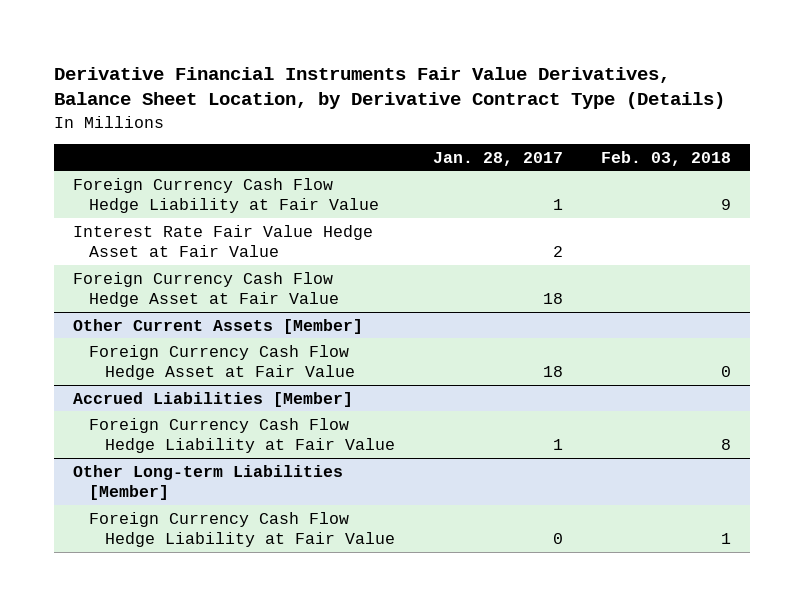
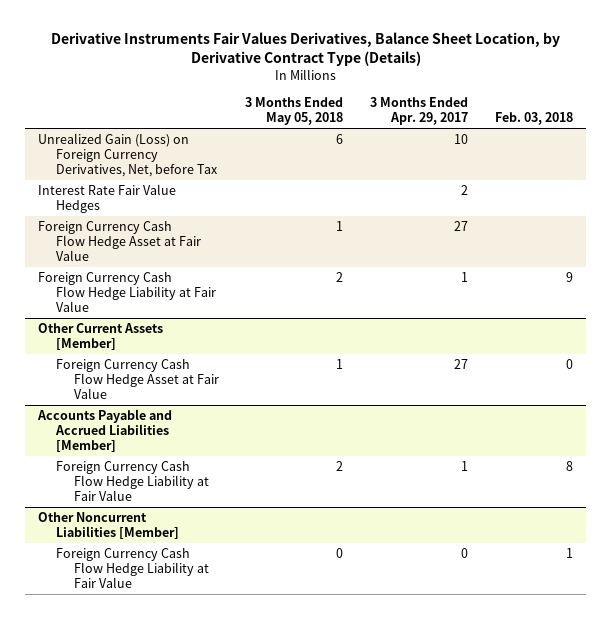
[54,66,726,110] Derivative Financial Instruments Fair Value Derivatives, Balance Sheet Location, by Derivative Contract Type (Details) -> [50,31,560,67] Derivative Instruments Fair Values Derivatives, Balance Sheet Location, by Derivative Contract Type (Details)
[433,151,564,166] Jan. 28, 2017 -> none
none -> [245,97,344,126] 3 Months Ended May 05, 2018
none -> [370,97,469,126] 3 Months Ended Apr. 29, 2017
none -> [38,133,218,177] Unrealized Gain (Loss) on Foreign Currency Derivatives, Net, before Tax
[73,224,374,257] Interest Rate Fair Value Hedge Asset at Fair Value -> [38,184,177,213] Interest Rate Fair Value Hedges
[73,177,380,213] Foreign Currency Cash Flow Hedge Liability at Fair Value -> [38,272,216,312] Foreign Currency Cash Flow Hedge Liability at Fair Value
[73,391,354,407] Accrued Liabilities [Member] -> [37,409,173,452] Accounts Payable and Accrued Liabilities [Member]
[73,464,344,500] Other Long-term Liabilities [Member] -> [38,512,179,539] Other Noncurrent Liabilities [Member]

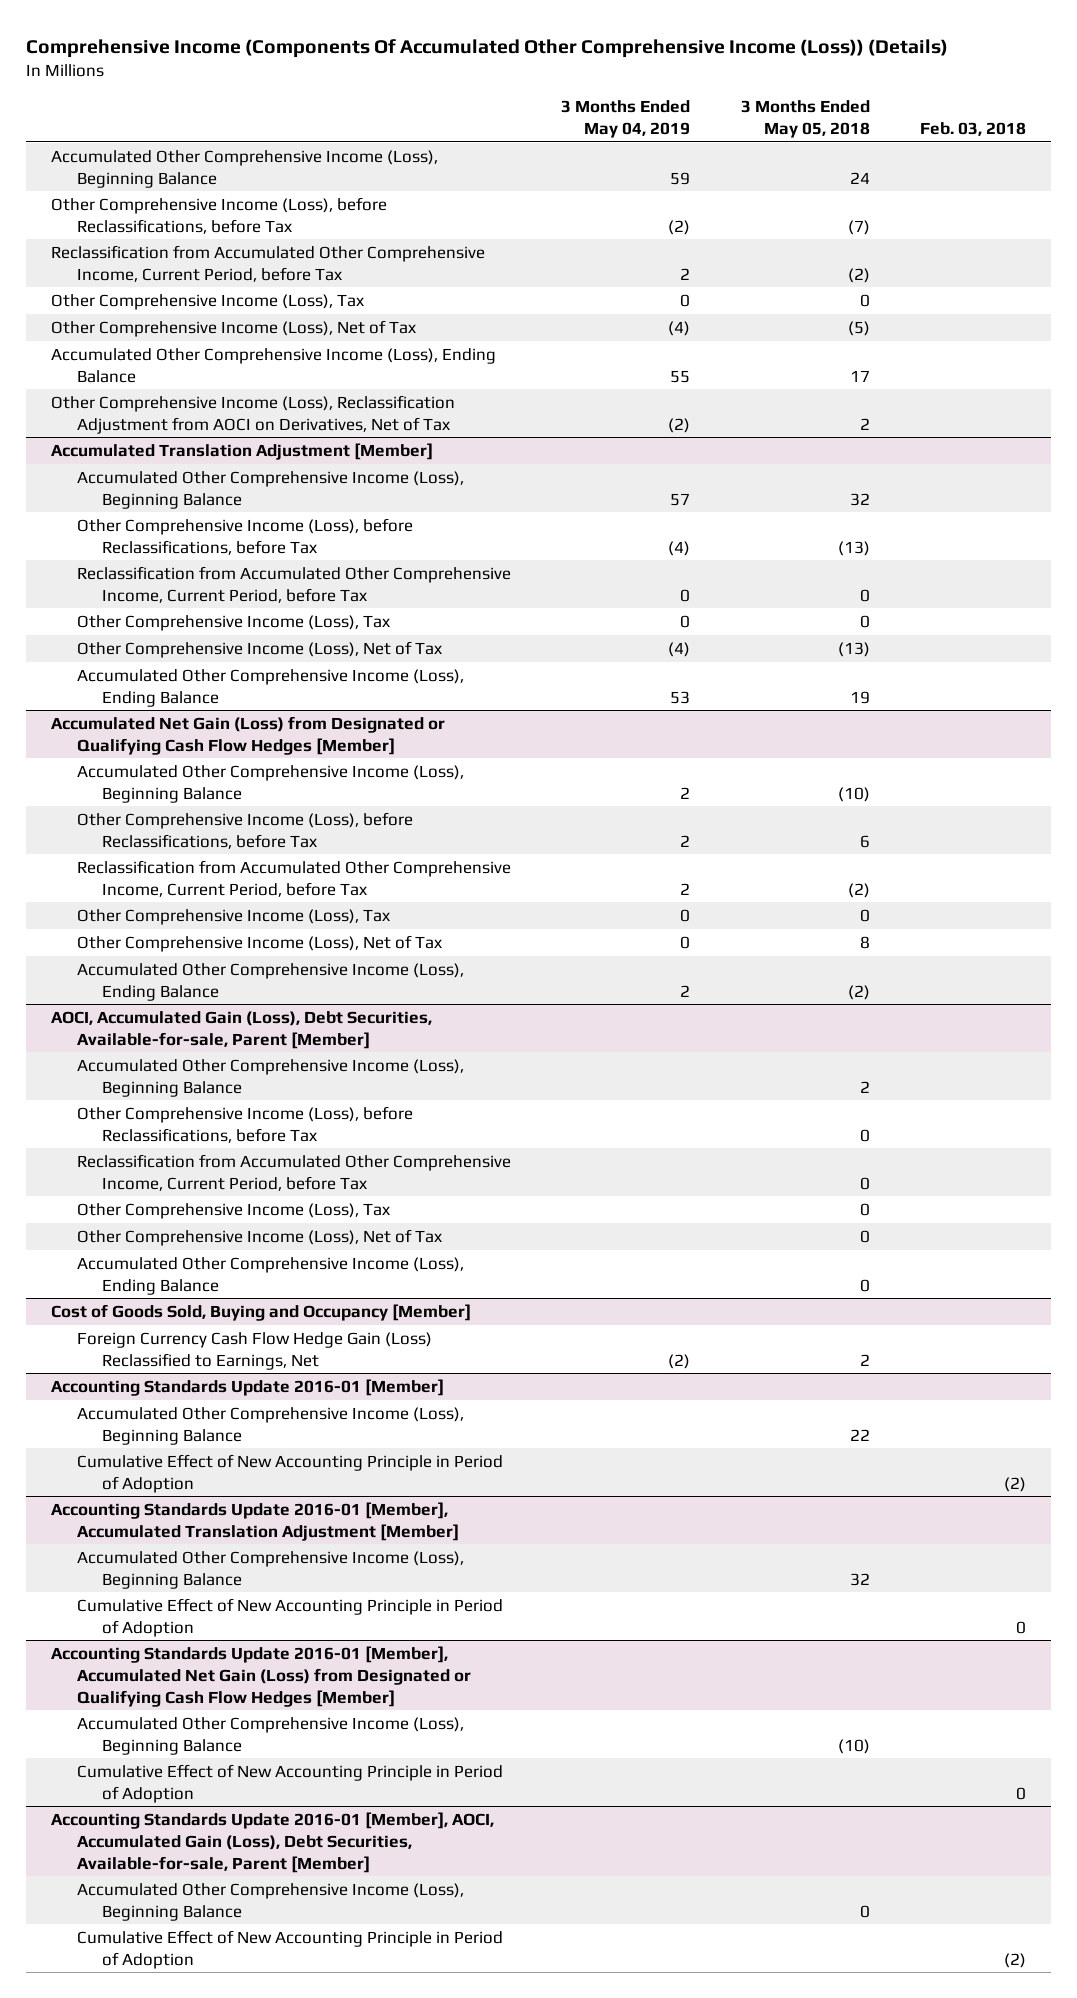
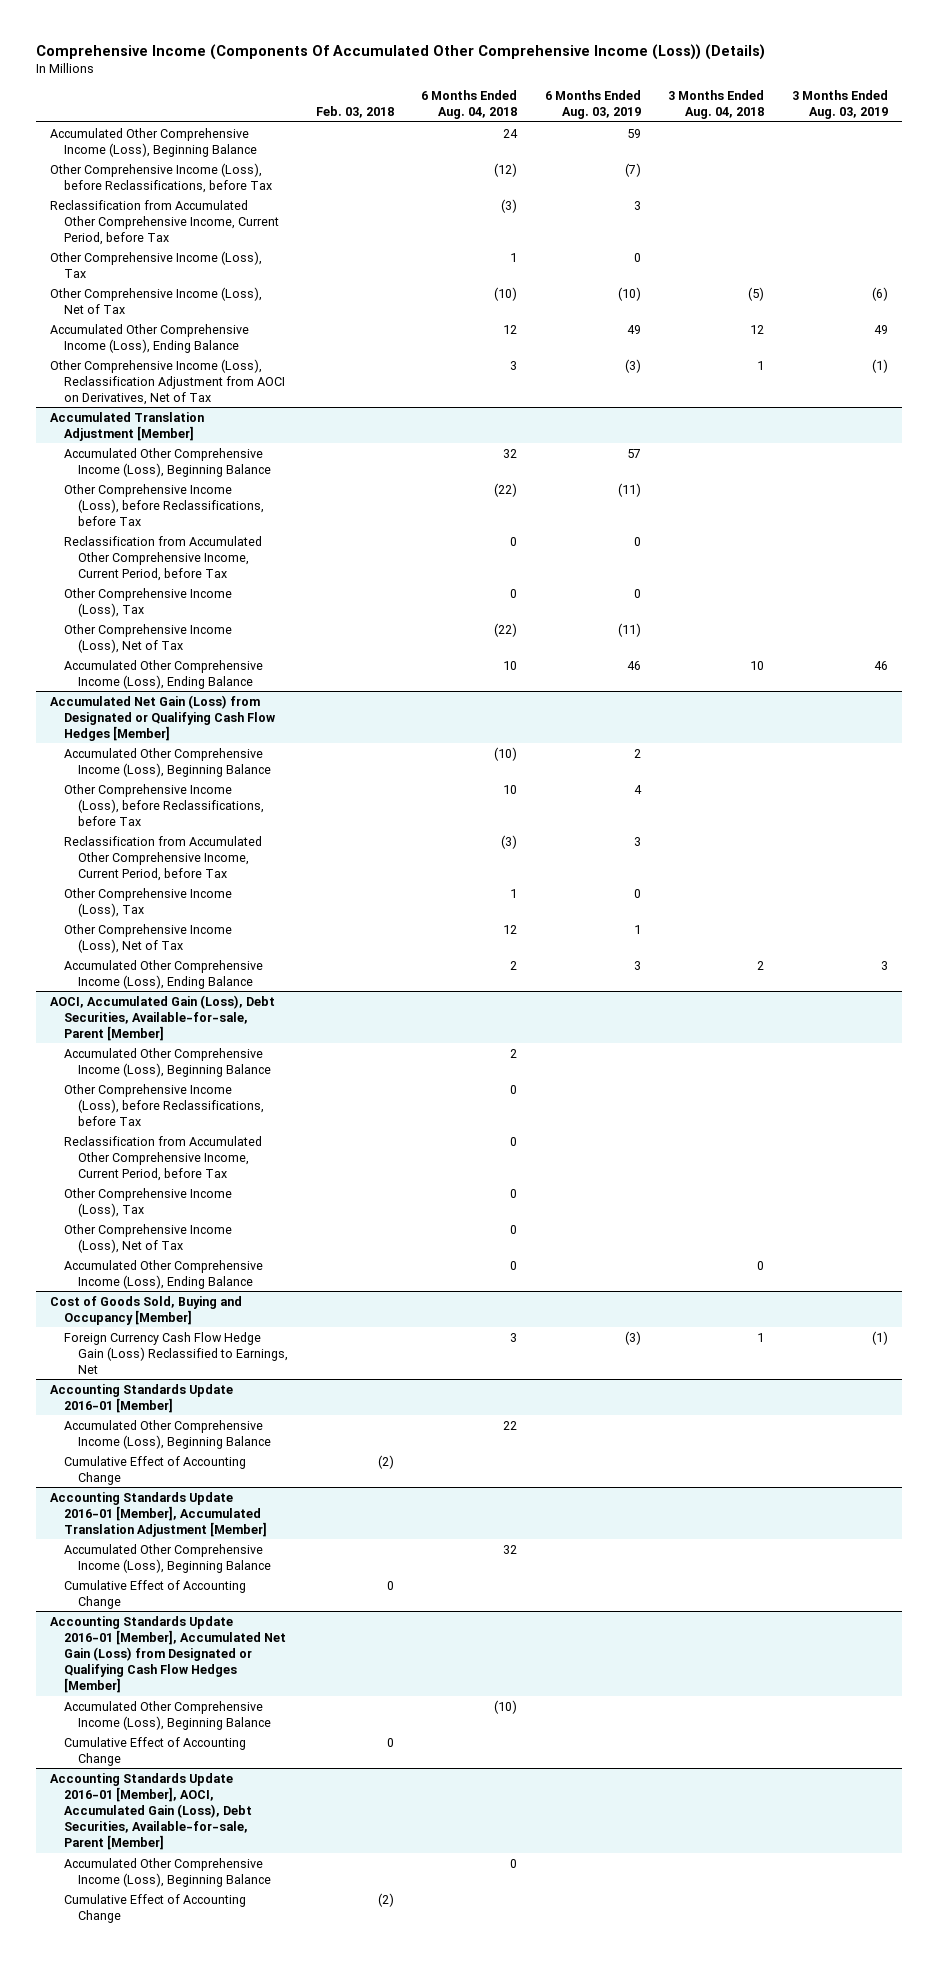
[561,99,691,138] 3 Months Ended May 04, 2019 -> none
[740,99,870,138] 3 Months Ended May 05, 2018 -> none
none -> [421,89,518,119] 6 Months Ended Aug. 04, 2018
none -> [544,89,641,119] 6 Months Ended Aug. 03, 2019
none -> [668,89,765,119] 3 Months Ended Aug. 04, 2018
none -> [791,89,888,119] 3 Months Ended Aug. 03, 2019
[76,1453,503,1493] Cumulative Effect of New Accounting Principle in Period of Adoption -> [64,1455,247,1485] Cumulative Effect of Accounting Change
[76,1597,503,1637] Cumulative Effect of New Accounting Principle in Period of Adoption -> [64,1579,247,1609] Cumulative Effect of Accounting Change
[76,1763,503,1803] Cumulative Effect of New Accounting Principle in Period of Adoption -> [64,1736,247,1766] Cumulative Effect of Accounting Change
[76,1929,503,1969] Cumulative Effect of New Accounting Principle in Period of Adoption -> [64,1893,247,1923] Cumulative Effect of Accounting Change

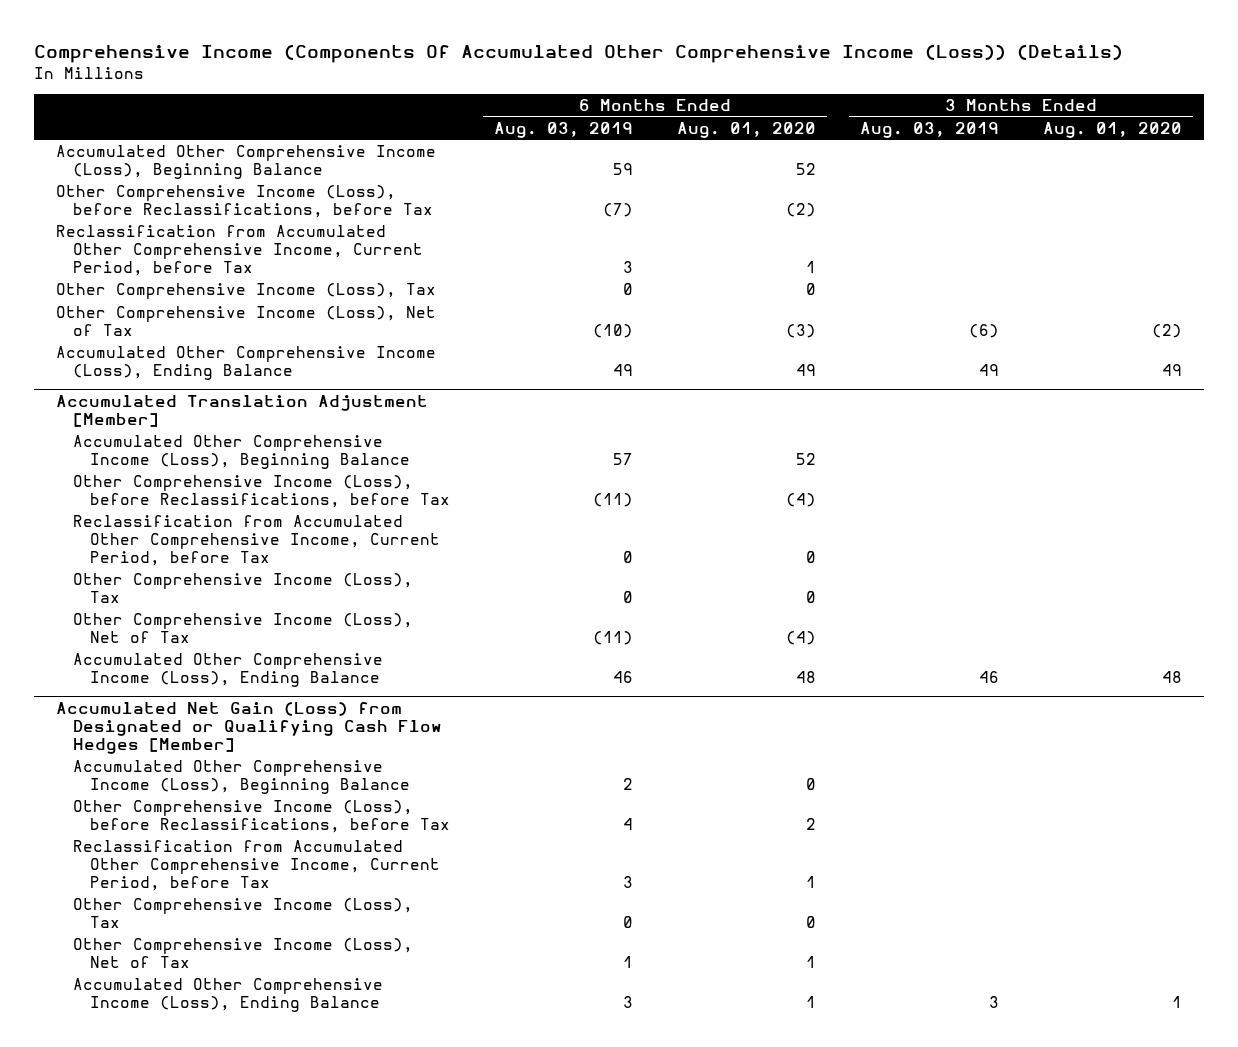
[315,105,394,118] Feb. 03, 2018 -> none
[421,89,518,119] 6 Months Ended Aug. 04, 2018 -> none
[668,89,765,119] 3 Months Ended Aug. 04, 2018 -> none
none -> [676,121,816,138] Aug. 01, 2020
none -> [1042,121,1182,138] Aug. 01, 2020
[49,358,286,405] Other Comprehensive Income (Loss), Reclassification Adjustment from AOCI on Derivatives, Net of Tax -> none
[49,994,275,1041] AOCI, Accumulated Gain (Loss), Debt Securities, Available-for-sale, Parent [Member] -> none
[64,1047,272,1077] Accumulated Other Comprehensive Income (Loss), Beginning Balance -> none
[64,1083,265,1126] Other Comprehensive Income (Loss), before Reclassifications, before Tax -> none
[64,1135,263,1181] Reclassification from Accumulated Other Comprehensive Income, Current Period, before Tax -> none
[64,1187,233,1217] Other Comprehensive Income (Loss), Tax -> none
[64,1223,233,1253] Other Comprehensive Income (Loss), Net of Tax -> none
[64,1259,264,1289] Accumulated Other Comprehensive Income (Loss), Ending Balance -> none
[49,1295,242,1325] Cost of Goods Sold, Buying and Occupancy [Member] -> none
[64,1331,289,1374] Foreign Currency Cash Flow Hedge Gain (Loss) Reclassified to Earnings, Net -> none
[49,1383,233,1413] Accounting Standards Update 2016-01 [Member] -> none
[64,1419,272,1449] Accumulated Other Comprehensive Income (Loss), Beginning Balance -> none
[64,1455,247,1485] Cumulative Effect of Accounting Change -> none
[49,1491,268,1537] Accounting Standards Update 2016-01 [Member], Accumulated Translation Adjustment [Member] -> none
[64,1543,272,1573] Accumulated Other Comprehensive Income (Loss), Beginning Balance -> none
[64,1579,247,1609] Cumulative Effect of Accounting Change -> none
[49,1615,287,1693] Accounting Standards Update 2016-01 [Member], Accumulated Net Gain (Loss) from Designated or Qualifying Cash Flow Hedges [Member] -> none
[64,1700,272,1730] Accumulated Other Comprehensive Income (Loss), Beginning Balance -> none
[64,1736,247,1766] Cumulative Effect of Accounting Change -> none
[49,1772,253,1850] Accounting Standards Update 2016-01 [Member], AOCI, Accumulated Gain (Loss), Debt Securities, Available-for-sale, Parent [Member] -> none
[64,1857,272,1887] Accumulated Other Comprehensive Income (Loss), Beginning Balance -> none
[64,1893,247,1923] Cumulative Effect of Accounting Change -> none

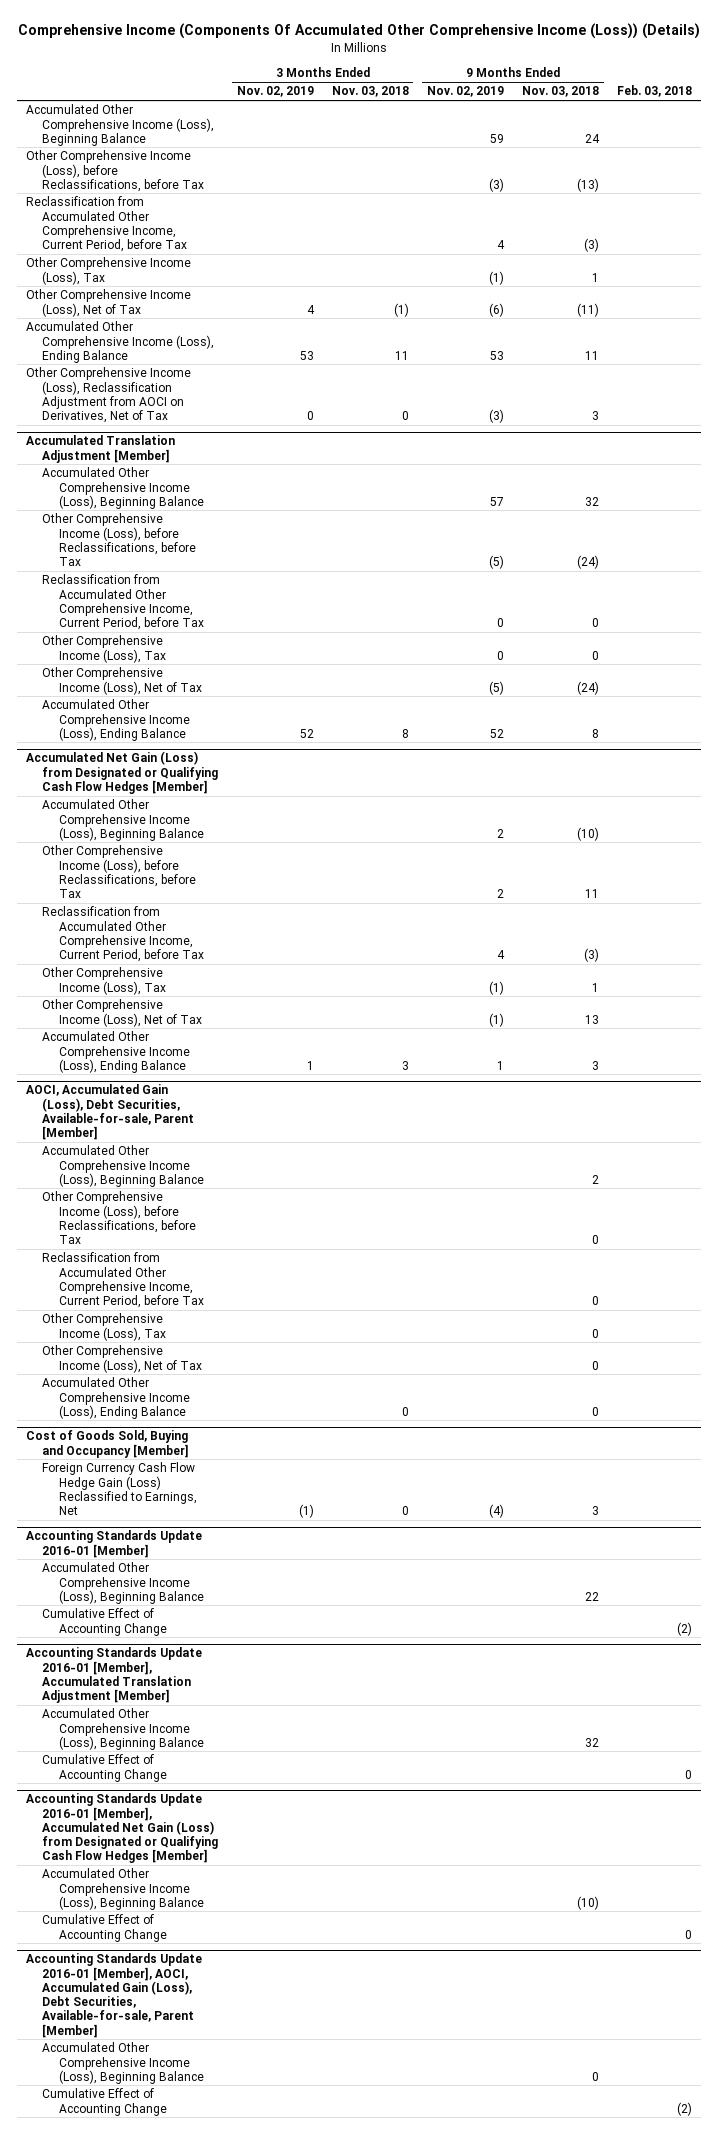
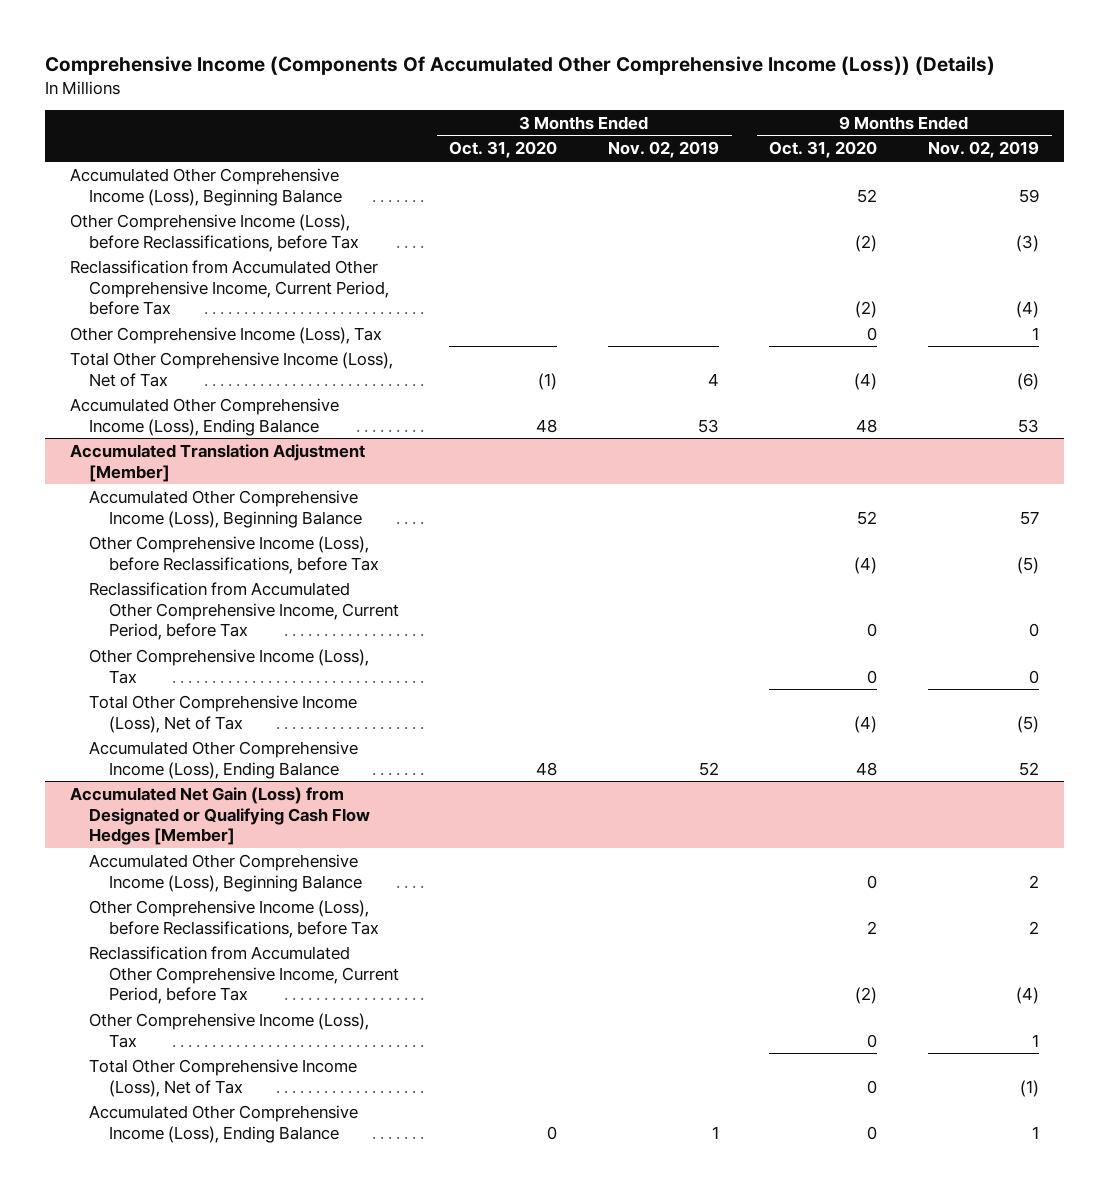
[331,86,409,98] Nov. 03, 2018 -> none
[521,86,599,98] Nov. 03, 2018 -> none
[617,85,693,98] Feb. 03, 2018 -> none
none -> [449,141,558,159] Oct. 31, 2020
none -> [769,141,878,159] Oct. 31, 2020
[496,240,505,250] 4 -> [1015,301,1039,319] (4)
[488,270,504,285] (1) -> [1031,326,1039,340] 1
[25,289,191,317] Other Comprehensive Income (Loss), Net of Tax -> [69,351,393,387] Total Other Comprehensive Income (Loss), Net of Tax
[25,367,191,424] Other Comprehensive Income (Loss), Reclassification Adjustment from AOCI on Derivatives, Net of Tax -> none
[42,667,203,695] Other Comprehensive Income (Loss), Net of Tax -> [89,694,358,733] Total Other Comprehensive Income (Loss), Net of Tax
[496,950,505,960] 4 -> [1015,987,1039,1005] (4)
[488,980,504,995] (1) -> [1031,1033,1039,1047] 1
[42,999,203,1027] Other Comprehensive Income (Loss), Net of Tax -> [89,1058,358,1097] Total Other Comprehensive Income (Loss), Net of Tax
[25,1084,195,1141] AOCI, Accumulated Gain (Loss), Debt Securities, Available-for-sale, Parent [Member] -> none
[42,1145,205,1187] Accumulated Other Comprehensive Income (Loss), Beginning Balance -> none
[42,1191,197,1245] Other Comprehensive Income (Loss), before Reclassifications, before Tax -> none
[42,1252,205,1309] Reclassification from Accumulated Other Comprehensive Income, Current Period, before Tax -> none
[42,1313,167,1341] Other Comprehensive Income (Loss), Tax -> none
[42,1345,203,1373] Other Comprehensive Income (Loss), Net of Tax -> none
[42,1377,191,1419] Accumulated Other Comprehensive Income (Loss), Ending Balance -> none
[25,1430,190,1458] Cost of Goods Sold, Buying and Occupancy [Member] -> none
[42,1462,198,1516] Foreign Currency Cash Flow Hedge Gain (Loss) Reclassified to Earnings, Net -> none
[25,1530,202,1558] Accounting Standards Update 2016-01 [Member] -> none
[42,1562,205,1604] Accumulated Other Comprehensive Income (Loss), Beginning Balance -> none
[42,1608,168,1636] Cumulative Effect of Accounting Change -> none
[25,1647,202,1704] Accounting Standards Update 2016-01 [Member], Accumulated Translation Adjustment [Member] -> none
[42,1708,205,1750] Accumulated Other Comprehensive Income (Loss), Beginning Balance -> none
[42,1754,168,1782] Cumulative Effect of Accounting Change -> none
[25,1793,219,1864] Accounting Standards Update 2016-01 [Member], Accumulated Net Gain (Loss) from Designated or Qualifying Cash Flow Hedges [Member] -> none
[42,1868,205,1910] Accumulated Other Comprehensive Income (Loss), Beginning Balance -> none
[42,1914,168,1942] Cumulative Effect of Accounting Change -> none
[25,1953,202,2038] Accounting Standards Update 2016-01 [Member], AOCI, Accumulated Gain (Loss), Debt Securities, Available-for-sale, Parent [Member] -> none
[42,2042,205,2084] Accumulated Other Comprehensive Income (Loss), Beginning Balance -> none
[42,2088,168,2116] Cumulative Effect of Accounting Change -> none

